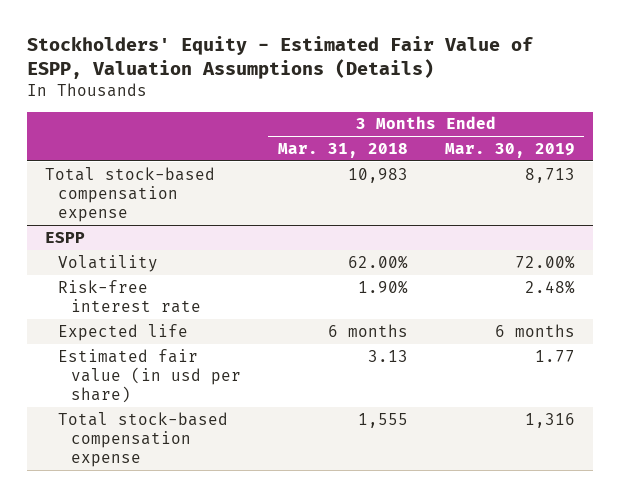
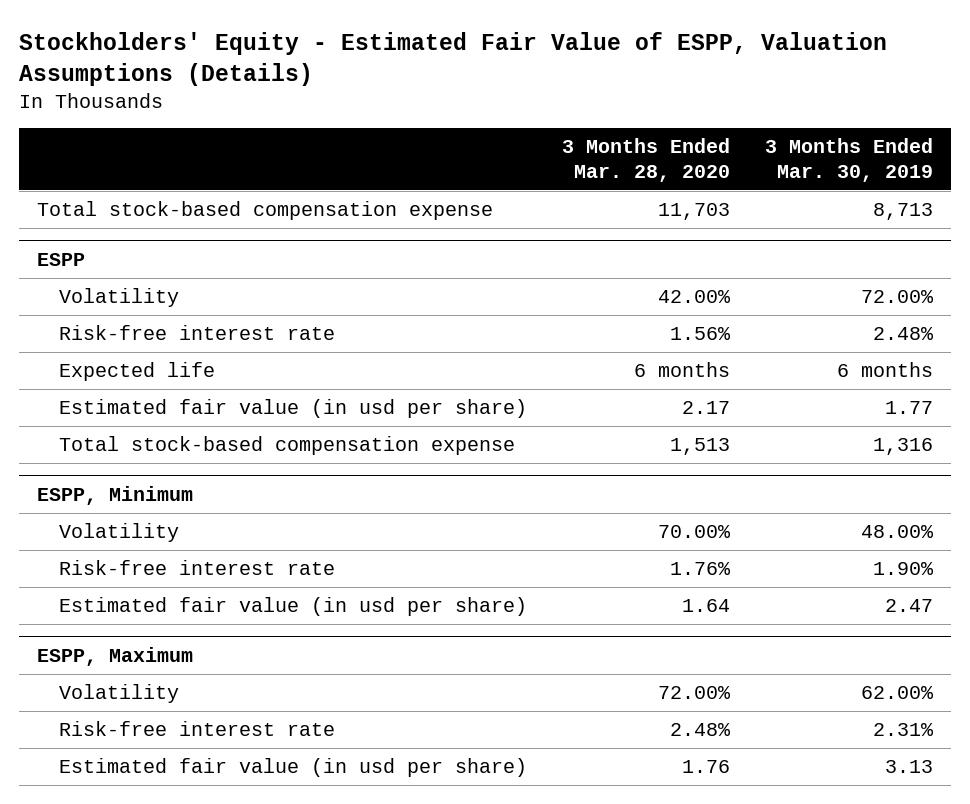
[277,142,408,158] Mar. 31, 2018 -> none
none -> [562,138,731,182] 3 Months Ended Mar. 28, 2020
none -> [36,485,193,505] ESPP, Minimum
none -> [59,523,180,543] Volatility
none -> [59,560,336,576] Risk-free interest rate
none -> [59,597,528,617] Estimated fair value (in usd per share)
none -> [36,646,193,666] ESPP, Maximum
none -> [59,684,180,704] Volatility
none -> [59,721,336,737] Risk-free interest rate
none -> [59,758,528,778] Estimated fair value (in usd per share)

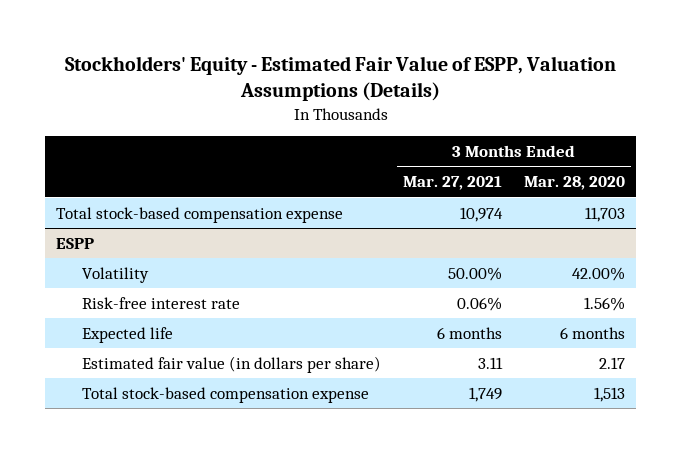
[765,138,934,182] 3 Months Ended Mar. 30, 2019 -> none
none -> [403,176,503,191] Mar. 27, 2021
[59,399,528,419] Estimated fair value (in usd per share) -> [81,355,381,373] Estimated fair value (in dollars per share)
[36,485,193,505] ESPP, Minimum -> none
[59,523,180,543] Volatility -> none
[59,560,336,576] Risk-free interest rate -> none
[59,597,528,617] Estimated fair value (in usd per share) -> none
[36,646,193,666] ESPP, Maximum -> none
[59,684,180,704] Volatility -> none
[59,721,336,737] Risk-free interest rate -> none
[59,758,528,778] Estimated fair value (in usd per share) -> none

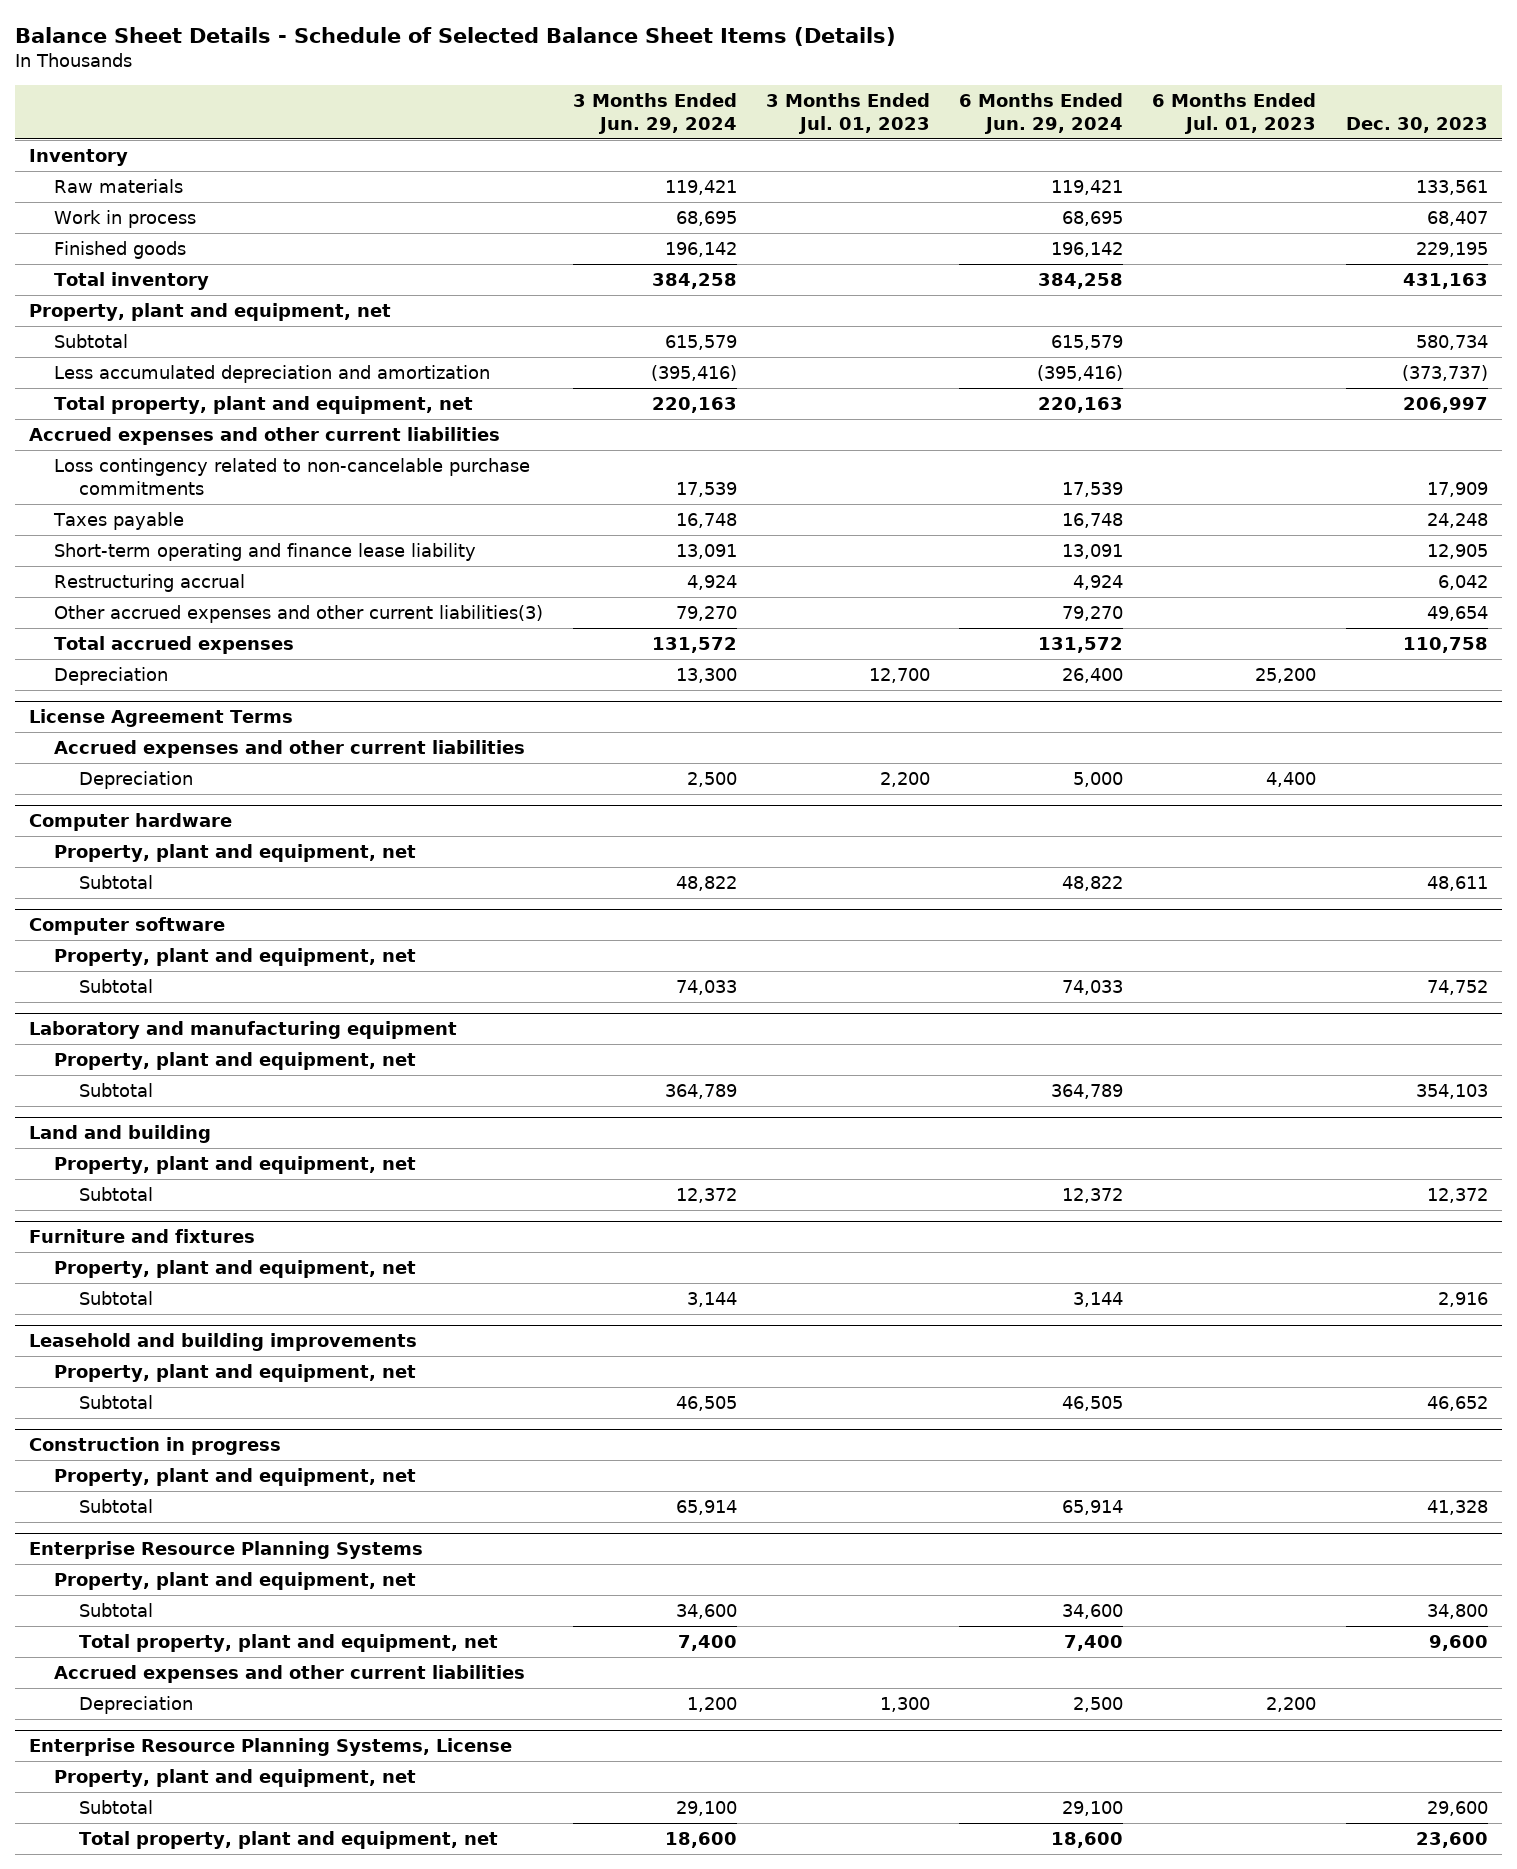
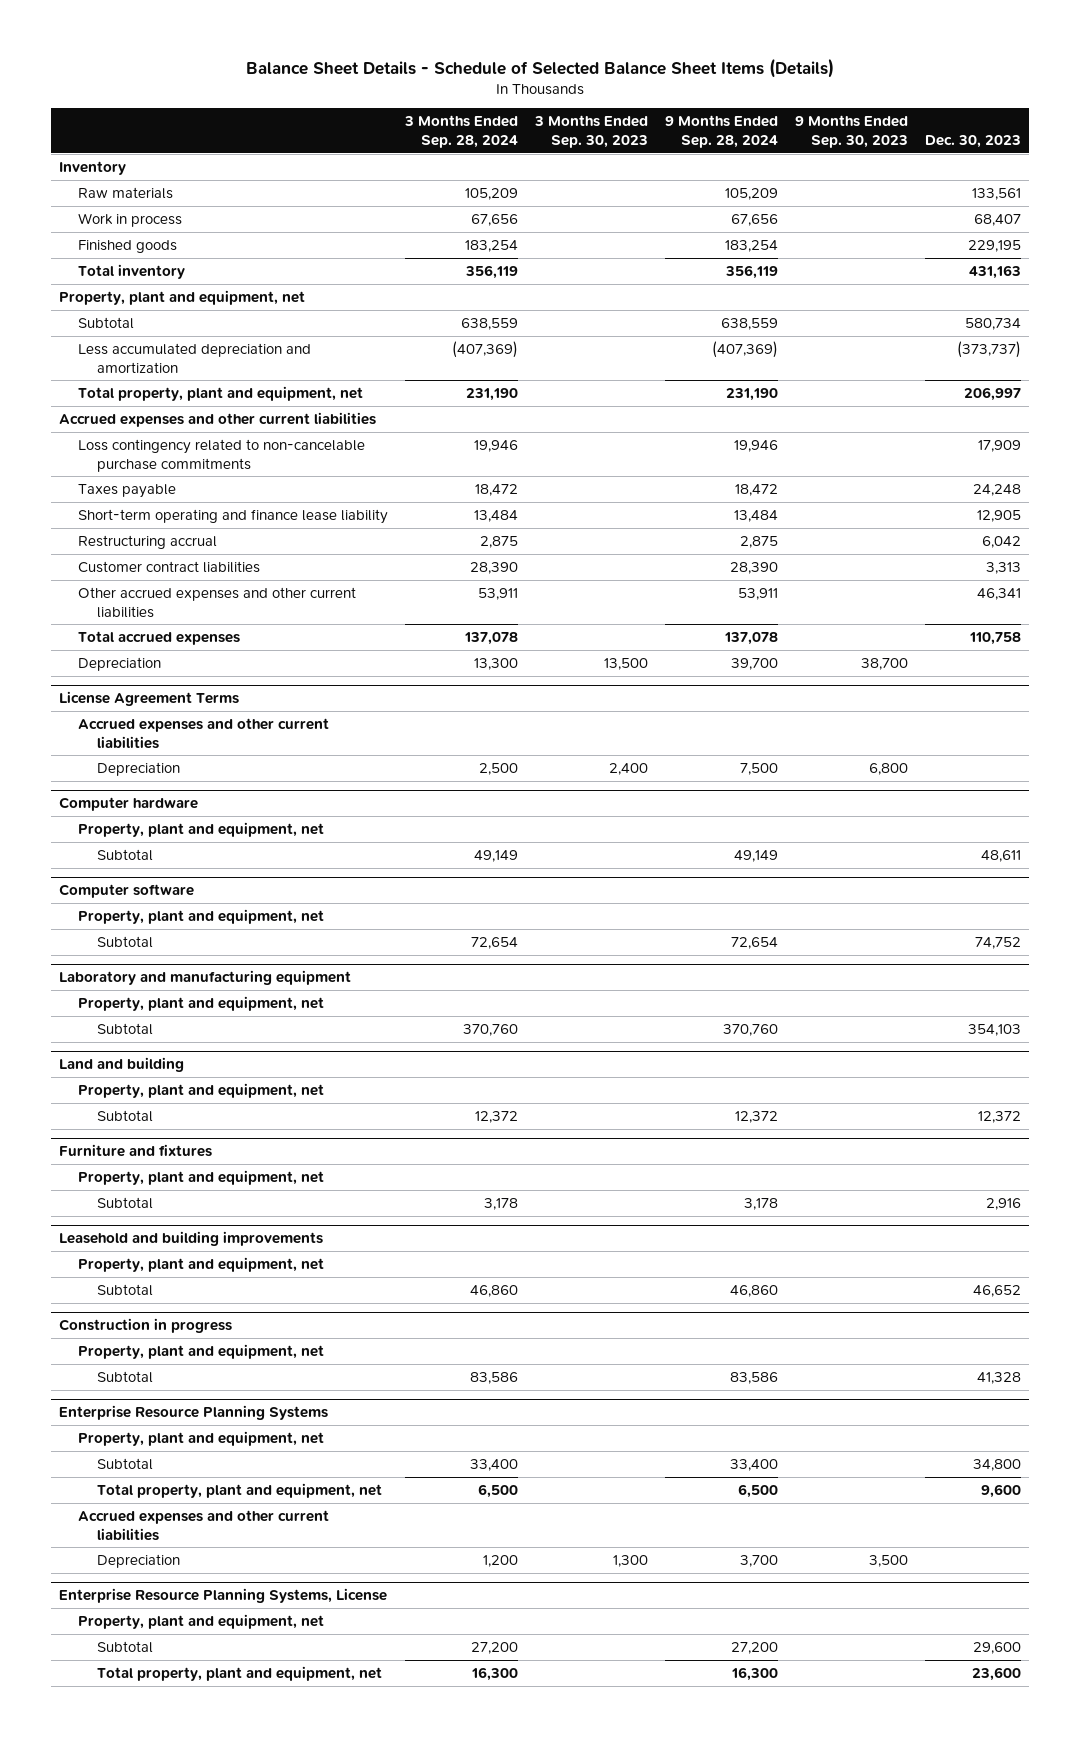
[572,92,737,134] 3 Months Ended Jun. 29, 2024 -> none
[765,92,930,134] 3 Months Ended Jul. 01, 2023 -> none
[959,92,1124,134] 6 Months Ended Jun. 29, 2024 -> none
[1152,92,1317,134] 6 Months Ended Jul. 01, 2023 -> none
none -> [404,115,519,149] 3 Months Ended Sep. 28, 2024
none -> [534,115,649,149] 3 Months Ended Sep. 30, 2023
none -> [664,115,778,149] 9 Months Ended Sep. 28, 2024
none -> [794,115,908,149] 9 Months Ended Sep. 30, 2023
none -> [78,560,261,573] Customer contract liabilities
[54,604,544,623] Other accrued expenses and other current liabilities(3) -> [78,586,357,618] Other accrued expenses and other current liabilities
[1426,605,1488,621] 49,654 -> [976,587,1021,600] 46,341

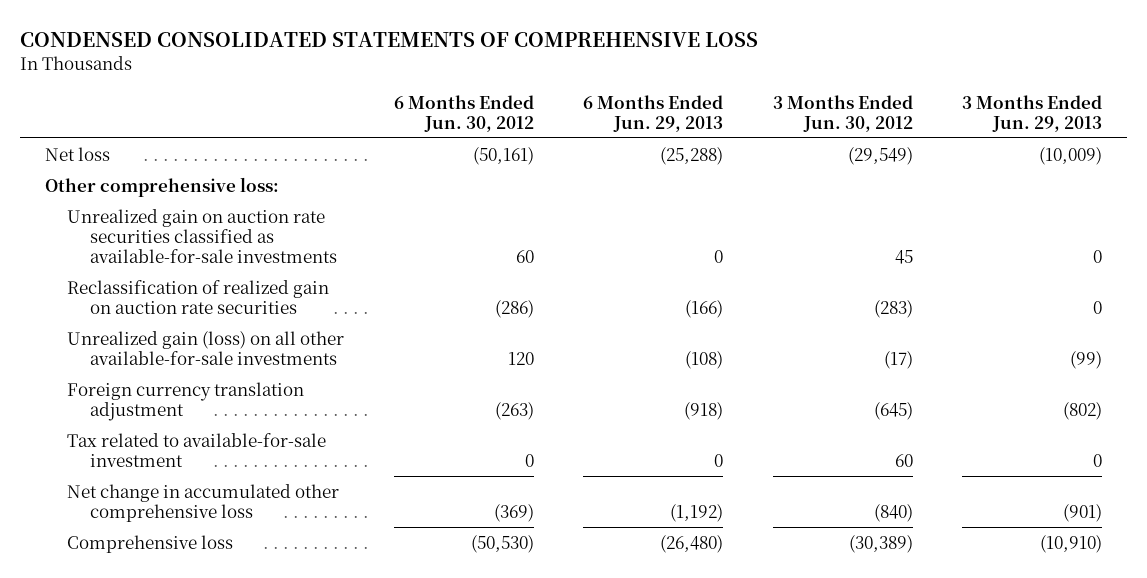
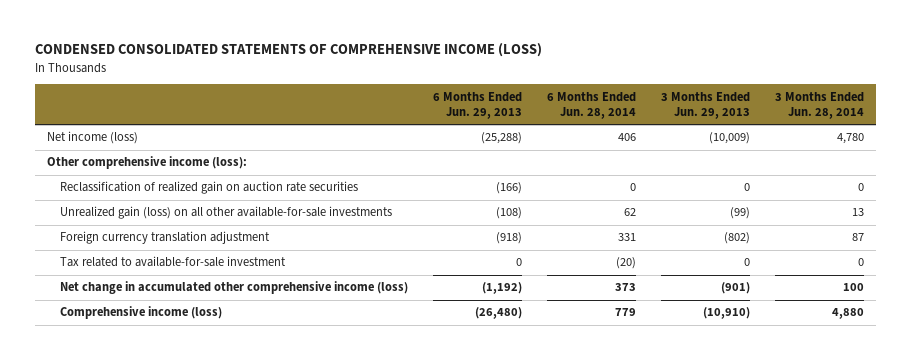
[19,31,758,47] CONDENSED CONSOLIDATED STATEMENTS OF COMPREHENSIVE LOSS -> [34,43,542,58] CONDENSED CONSOLIDATED STATEMENTS OF COMPREHENSIVE INCOME (LOSS)
[393,94,534,133] 6 Months Ended Jun. 30, 2012 -> none
[772,94,913,133] 3 Months Ended Jun. 30, 2012 -> none
none -> [547,91,637,119] 6 Months Ended Jun. 28, 2014
none -> [774,91,864,119] 3 Months Ended Jun. 28, 2014
[67,208,338,264] Unrealized gain on auction rate securities classified as available-for-sale investments -> none
[44,146,110,161] Net loss -> [46,131,138,145] Net income (loss)
[44,176,279,197] Other comprehensive loss: -> [46,156,247,170] Other comprehensive income (loss):
[67,483,340,522] Net change in accumulated other comprehensive loss -> [60,281,409,295] Net change in accumulated other comprehensive income (loss)
[67,534,234,553] Comprehensive loss -> [60,306,223,320] Comprehensive income (loss)

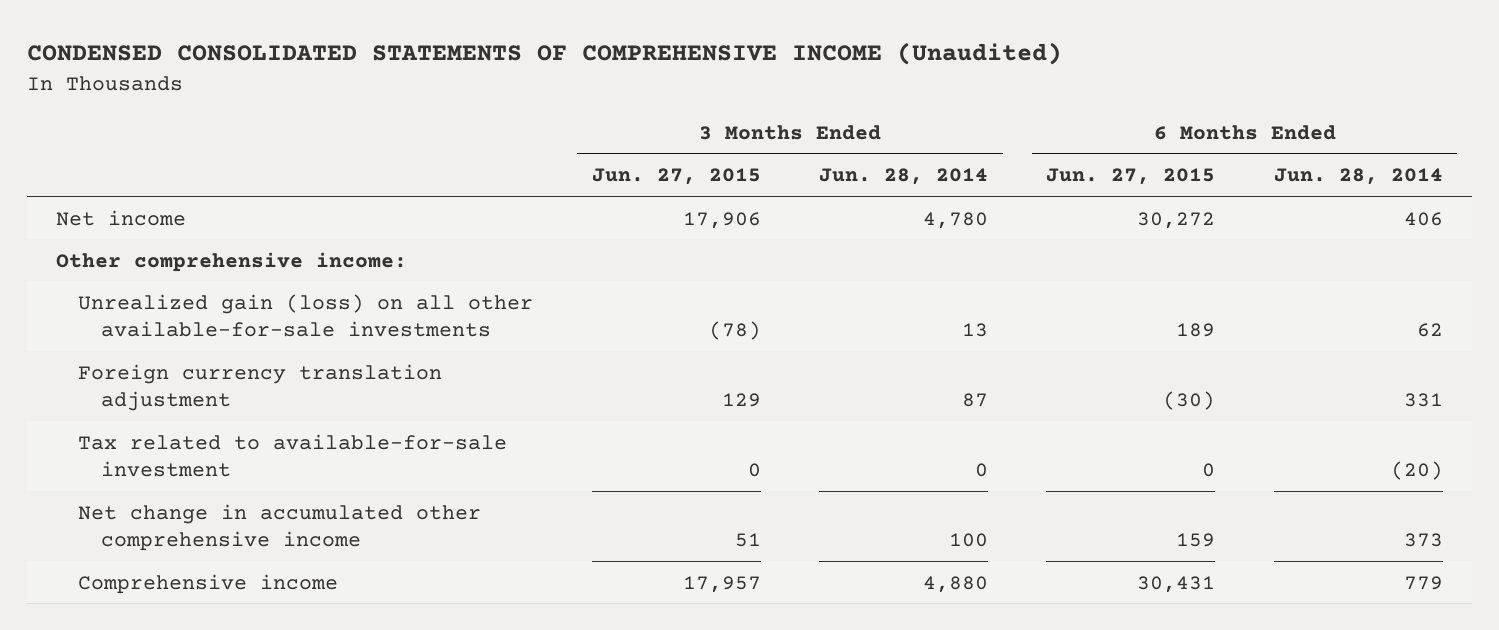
[34,43,542,58] CONDENSED CONSOLIDATED STATEMENTS OF COMPREHENSIVE INCOME (LOSS) -> [26,42,1062,66] CONDENSED CONSOLIDATED STATEMENTS OF COMPREHENSIVE INCOME (Unaudited)
[433,91,523,119] 6 Months Ended Jun. 29, 2013 -> none
[660,91,750,119] 3 Months Ended Jun. 29, 2013 -> none
none -> [591,168,761,186] Jun. 27, 2015
none -> [1046,168,1216,186] Jun. 27, 2015
[60,181,359,195] Reclassification of realized gain on auction rate securities -> none
[46,131,138,145] Net income (loss) -> [55,209,186,226] Net income
[46,156,247,170] Other comprehensive income (loss): -> [55,251,407,272] Other comprehensive income:
[60,281,409,295] Net change in accumulated other comprehensive income (loss) -> [78,503,482,551] Net change in accumulated other comprehensive income
[60,306,223,320] Comprehensive income (loss) -> [78,573,339,594] Comprehensive income

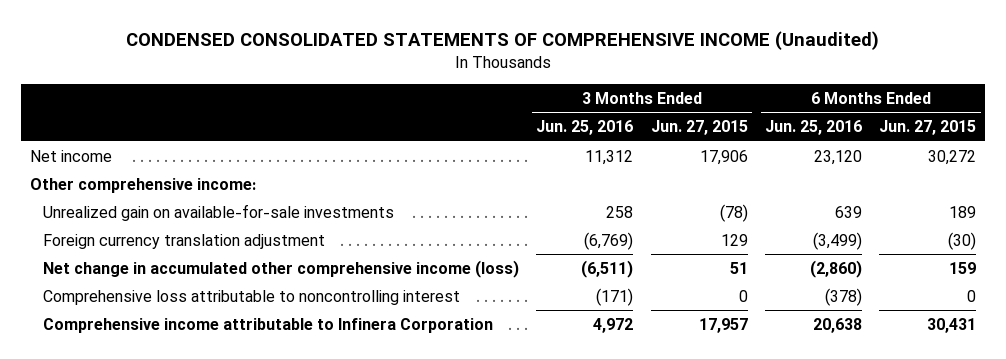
[819,168,989,186] Jun. 28, 2014 -> none
[1273,168,1443,186] Jun. 28, 2014 -> none
none -> [536,120,634,136] Jun. 25, 2016
none -> [765,120,863,136] Jun. 25, 2016
[78,293,534,337] Unrealized gain (loss) on all other available-for-sale investments -> [42,203,394,221] Unrealized gain on available-for-sale investments
[78,433,508,477] Tax related to available-for-sale investment -> none
[78,503,482,551] Net change in accumulated other comprehensive income -> [42,259,519,278] Net change in accumulated other comprehensive income (loss)
none -> [42,289,460,305] Comprehensive loss attributable to noncontrolling interest
[78,573,339,594] Comprehensive income -> [42,317,493,333] Comprehensive income attributable to Infinera Corporation

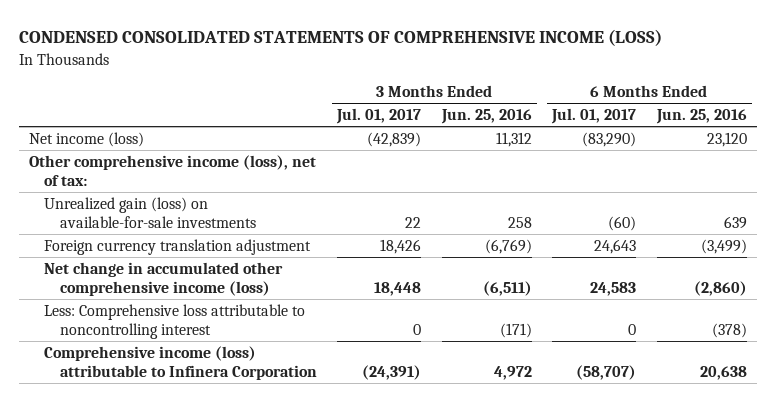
[126,31,880,51] CONDENSED CONSOLIDATED STATEMENTS OF COMPREHENSIVE INCOME (Unaudited) -> [18,29,662,47] CONDENSED CONSOLIDATED STATEMENTS OF COMPREHENSIVE INCOME (LOSS)
[650,120,748,136] Jun. 27, 2015 -> none
[879,120,977,136] Jun. 27, 2015 -> none
none -> [336,107,422,124] Jul. 01, 2017
none -> [551,107,637,124] Jul. 01, 2017
[29,149,112,162] Net income -> [29,131,145,147] Net income (loss)
[29,177,256,193] Other comprehensive income: -> [29,154,317,186] Other comprehensive income (loss), net of tax:
[42,203,394,221] Unrealized gain on available-for-sale investments -> [44,196,256,228] Unrealized gain (loss) on available-for-sale investments
[42,289,460,305] Comprehensive loss attributable to noncontrolling interest -> [44,303,306,339] Less: Comprehensive loss attributable to noncontrolling interest
[42,317,493,333] Comprehensive income attributable to Infinera Corporation -> [44,345,317,380] Comprehensive income (loss) attributable to Infinera Corporation

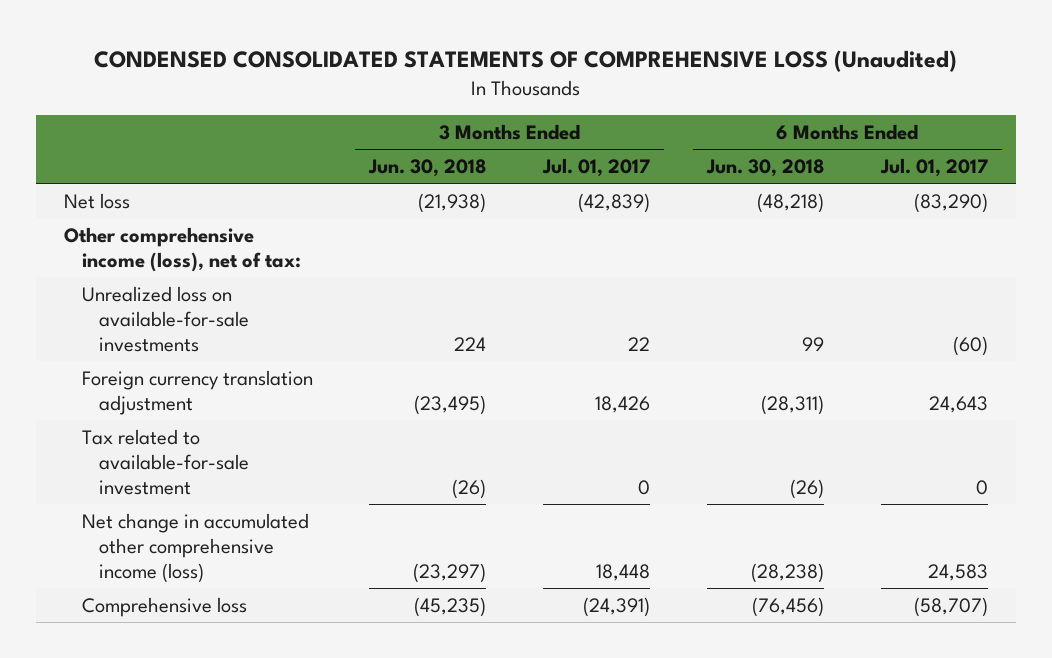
[18,29,662,47] CONDENSED CONSOLIDATED STATEMENTS OF COMPREHENSIVE INCOME (LOSS) -> [93,50,957,73] CONDENSED CONSOLIDATED STATEMENTS OF COMPREHENSIVE LOSS (Unaudited)
[440,108,532,124] Jun. 25, 2016 -> none
[655,108,747,124] Jun. 25, 2016 -> none
none -> [368,159,487,178] Jun. 30, 2018
none -> [705,159,824,178] Jun. 30, 2018
[29,131,145,147] Net income (loss) -> [64,192,131,209] Net loss
[44,196,256,228] Unrealized gain (loss) on available-for-sale investments -> [81,285,249,353] Unrealized loss on available-for-sale investments
none -> [81,428,249,496] Tax related to available-for-sale investment
[44,303,306,339] Less: Comprehensive loss attributable to noncontrolling interest -> none
[44,345,317,380] Comprehensive income (loss) attributable to Infinera Corporation -> [81,596,247,617] Comprehensive loss

